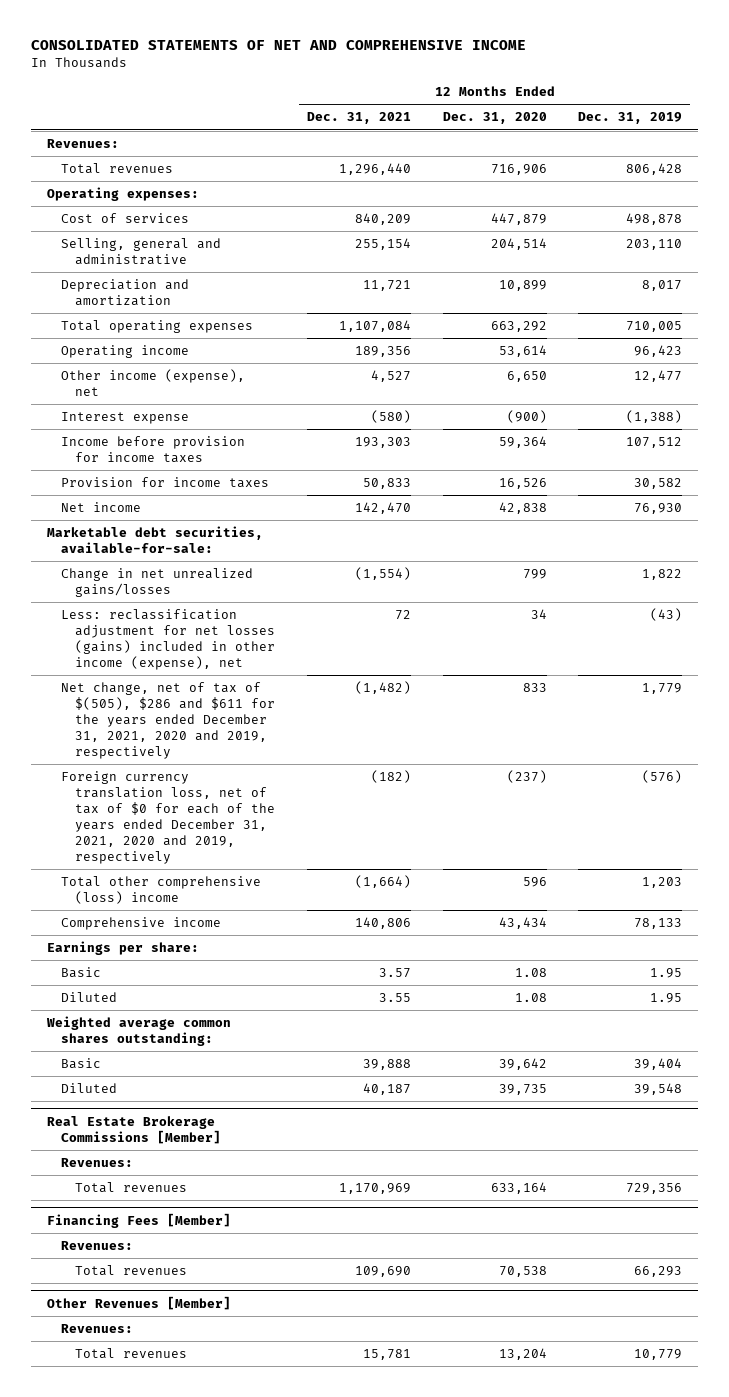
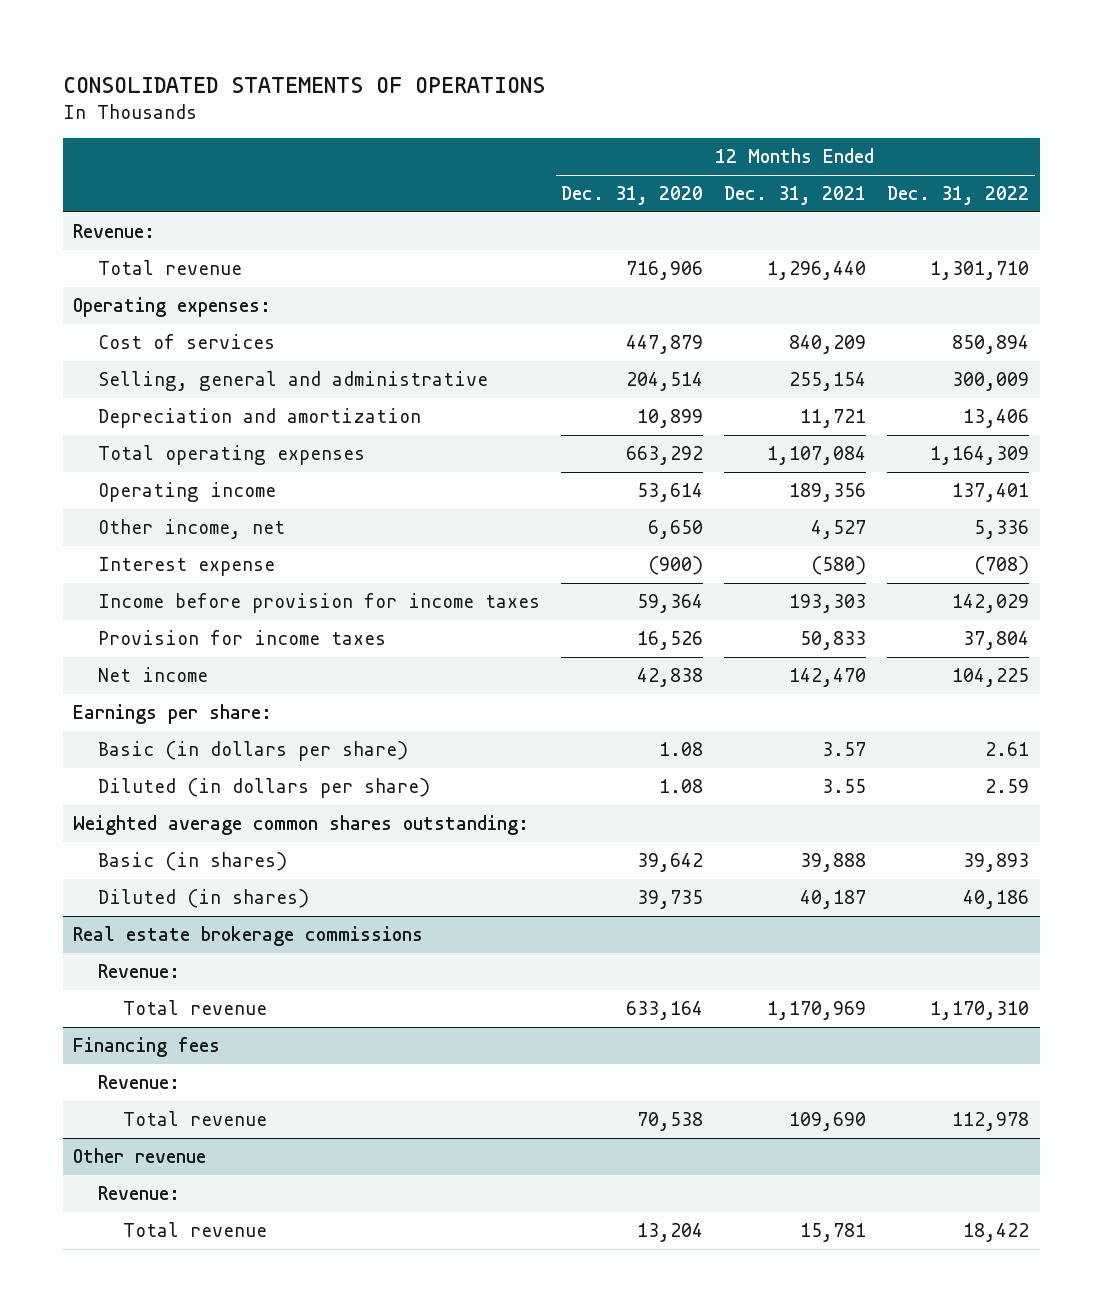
[30,40,526,51] CONSOLIDATED STATEMENTS OF NET AND COMPREHENSIVE INCOME -> [62,76,545,93] CONSOLIDATED STATEMENTS OF OPERATIONS
[578,112,683,125] Dec. 31, 2019 -> none
none -> [887,186,1030,206] Dec. 31, 2022
[46,139,119,149] Revenues: -> [73,224,156,239] Revenue:
[60,163,173,175] Total revenues -> [98,260,243,276] Total revenue
[60,369,245,396] Other income (expense), net -> [98,519,286,540] Other income, net
[46,526,263,553] Marketable debt securities, available-for-sale: -> none
[60,568,253,597] Change in net unrealized gains/losses -> none
[60,609,276,670] Less: reclassification adjustment for net losses (gains) included in other income (expense), net -> none
[60,682,276,759] Net change, net of tax of $(505), $286 and $611 for the years ended December 31, 2021, 2020 and 2019, respectively -> none
[60,771,276,864] Foreign currency translation loss, net of tax of $0 for each of the years ended December 31, 2021, 2020 and 2019, respectively -> none
[60,876,261,904] Total other comprehensive (loss) income -> none
[60,917,221,931] Comprehensive income -> none
[60,967,101,979] Basic -> [98,741,409,762] Basic (in dollars per share)
[60,992,117,1003] Diluted -> [98,778,431,799] Diluted (in dollars per share)
[60,1058,101,1070] Basic -> [98,852,288,872] Basic (in shares)
[60,1083,117,1094] Diluted -> [98,889,310,909] Diluted (in shares)
[46,1116,221,1144] Real Estate Brokerage Commissions [Member] -> [73,926,424,947] Real estate brokerage commissions
[60,1158,133,1168] Revenues: -> [98,964,181,979] Revenue:
[75,1182,188,1194] Total revenues -> [123,1000,268,1016] Total revenue
[46,1213,231,1229] Financing Fees [Member] -> [73,1037,221,1058] Financing fees
[60,1241,133,1251] Revenues: -> [98,1075,181,1090] Revenue:
[75,1265,188,1277] Total revenues -> [123,1111,268,1127] Total revenue
[46,1296,231,1311] Other Revenues [Member] -> [73,1148,207,1164] Other revenue
[60,1324,133,1334] Revenues: -> [98,1186,181,1201] Revenue:
[75,1348,188,1360] Total revenues -> [123,1222,268,1238] Total revenue

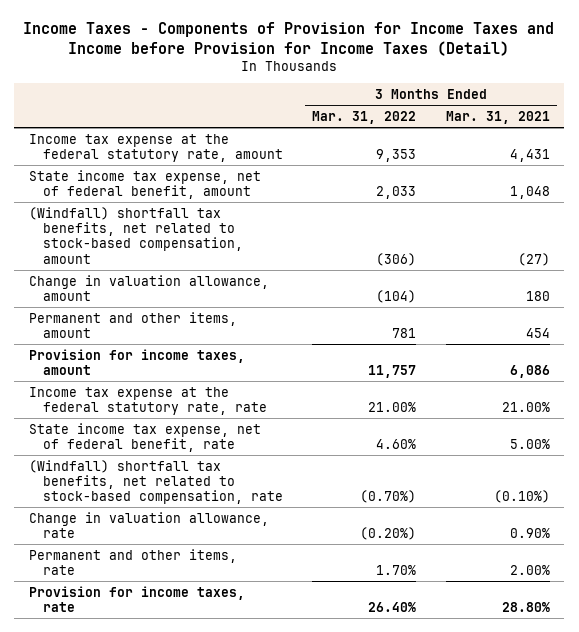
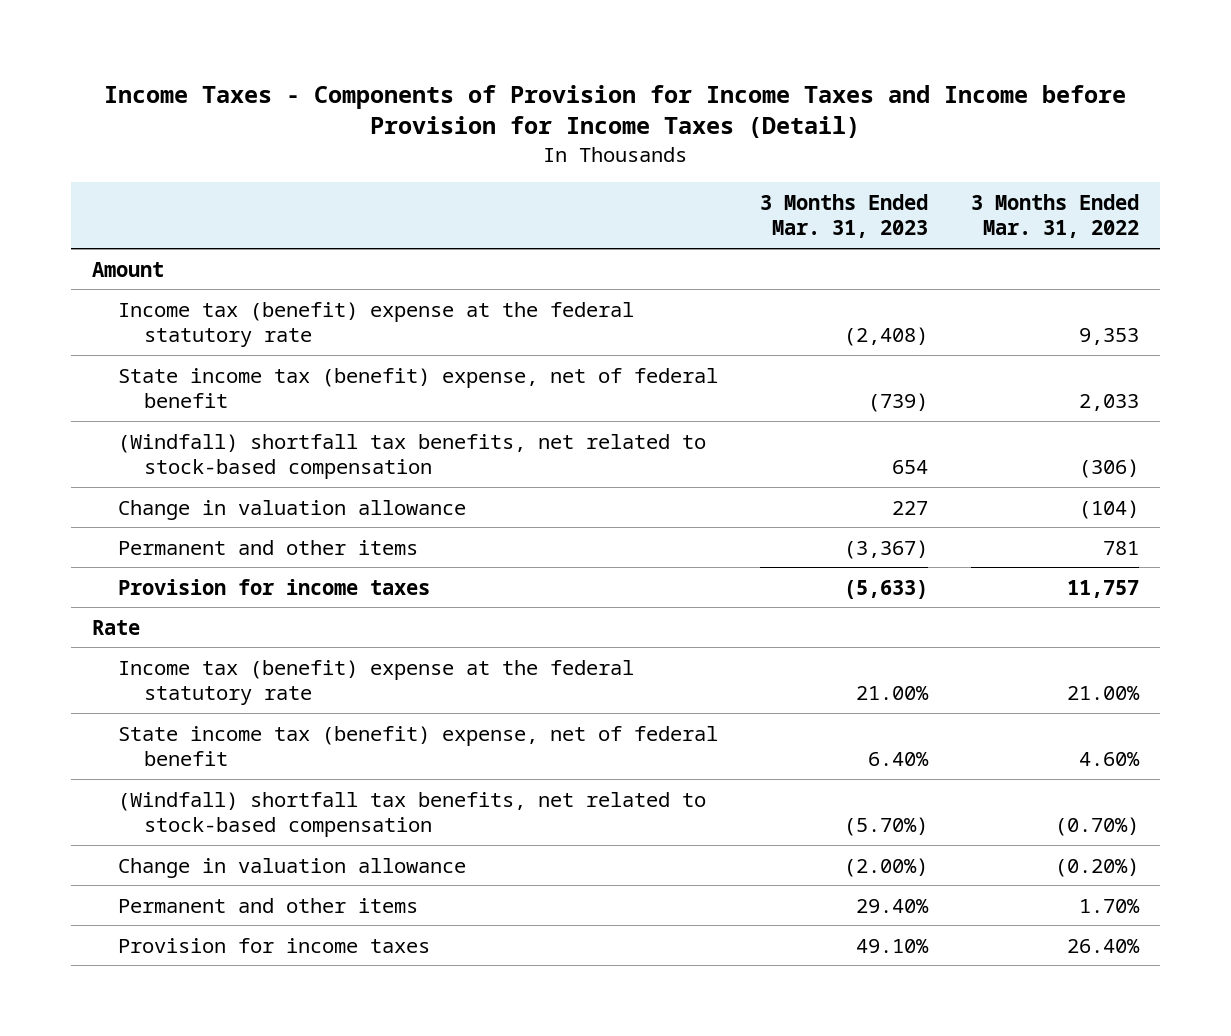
[445,110,550,124] Mar. 31, 2021 -> none
none -> [760,193,929,239] 3 Months Ended Mar. 31, 2023
none -> [92,261,165,277] Amount
[28,133,284,162] Income tax expense at the federal statutory rate, amount -> [117,301,634,348] Income tax (benefit) expense at the federal statutory rate
[28,169,261,199] State income tax expense, net of federal benefit, amount -> [117,367,718,409] State income tax (benefit) expense, net of federal benefit
[28,206,244,264] (Windfall) shortfall tax benefits, net related to stock-based compensation, amount -> [117,433,706,480] (Windfall) shortfall tax benefits, net related to stock-based compensation
[28,274,269,301] Change in valuation allowance, amount -> [117,499,466,520] Change in valuation allowance
[28,311,237,338] Permanent and other items, amount -> [117,539,418,555] Permanent and other items
[28,348,245,375] Provision for income taxes, amount -> [117,578,430,595] Provision for income taxes
none -> [92,619,141,635] Rate
[28,386,268,415] Income tax expense at the federal statutory rate, rate -> [117,659,634,706] Income tax (benefit) expense at the federal statutory rate
[28,422,261,452] State income tax expense, net of federal benefit, rate -> [117,725,718,767] State income tax (benefit) expense, net of federal benefit
[28,459,284,505] (Windfall) shortfall tax benefits, net related to stock-based compensation, rate -> [117,791,706,838] (Windfall) shortfall tax benefits, net related to stock-based compensation
[28,511,269,538] Change in valuation allowance, rate -> [117,857,466,878] Change in valuation allowance
[28,548,237,575] Permanent and other items, rate -> [117,897,418,913] Permanent and other items
[28,585,245,612] Provision for income taxes, rate -> [117,937,430,953] Provision for income taxes

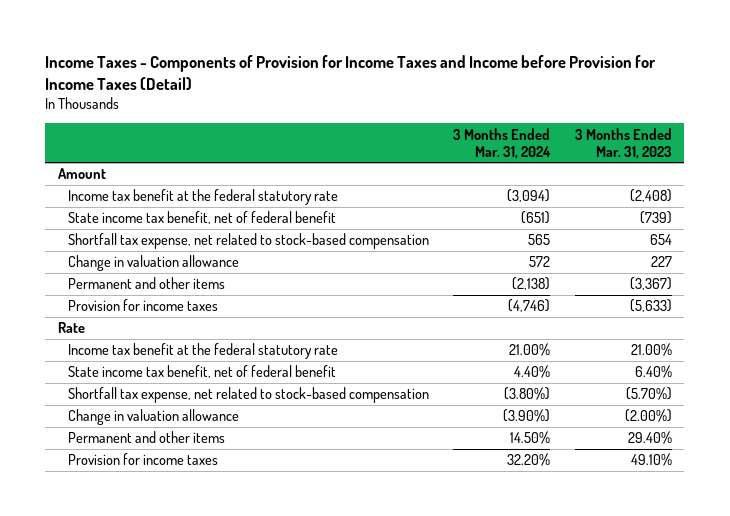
[970,193,1139,239] 3 Months Ended Mar. 31, 2022 -> none
none -> [453,127,552,159] 3 Months Ended Mar. 31, 2024
[117,301,634,348] Income tax (benefit) expense at the federal statutory rate -> [67,189,338,206] Income tax benefit at the federal statutory rate
[117,367,718,409] State income tax (benefit) expense, net of federal benefit -> [67,211,336,225] State income tax benefit, net of federal benefit
[117,433,706,480] (Windfall) shortfall tax benefits, net related to stock-based compensation -> [67,233,429,250] Shortfall tax expense, net related to stock-based compensation
[117,659,634,706] Income tax (benefit) expense at the federal statutory rate -> [67,343,338,360] Income tax benefit at the federal statutory rate
[117,725,718,767] State income tax (benefit) expense, net of federal benefit -> [67,365,336,379] State income tax benefit, net of federal benefit
[117,791,706,838] (Windfall) shortfall tax benefits, net related to stock-based compensation -> [67,387,429,404] Shortfall tax expense, net related to stock-based compensation

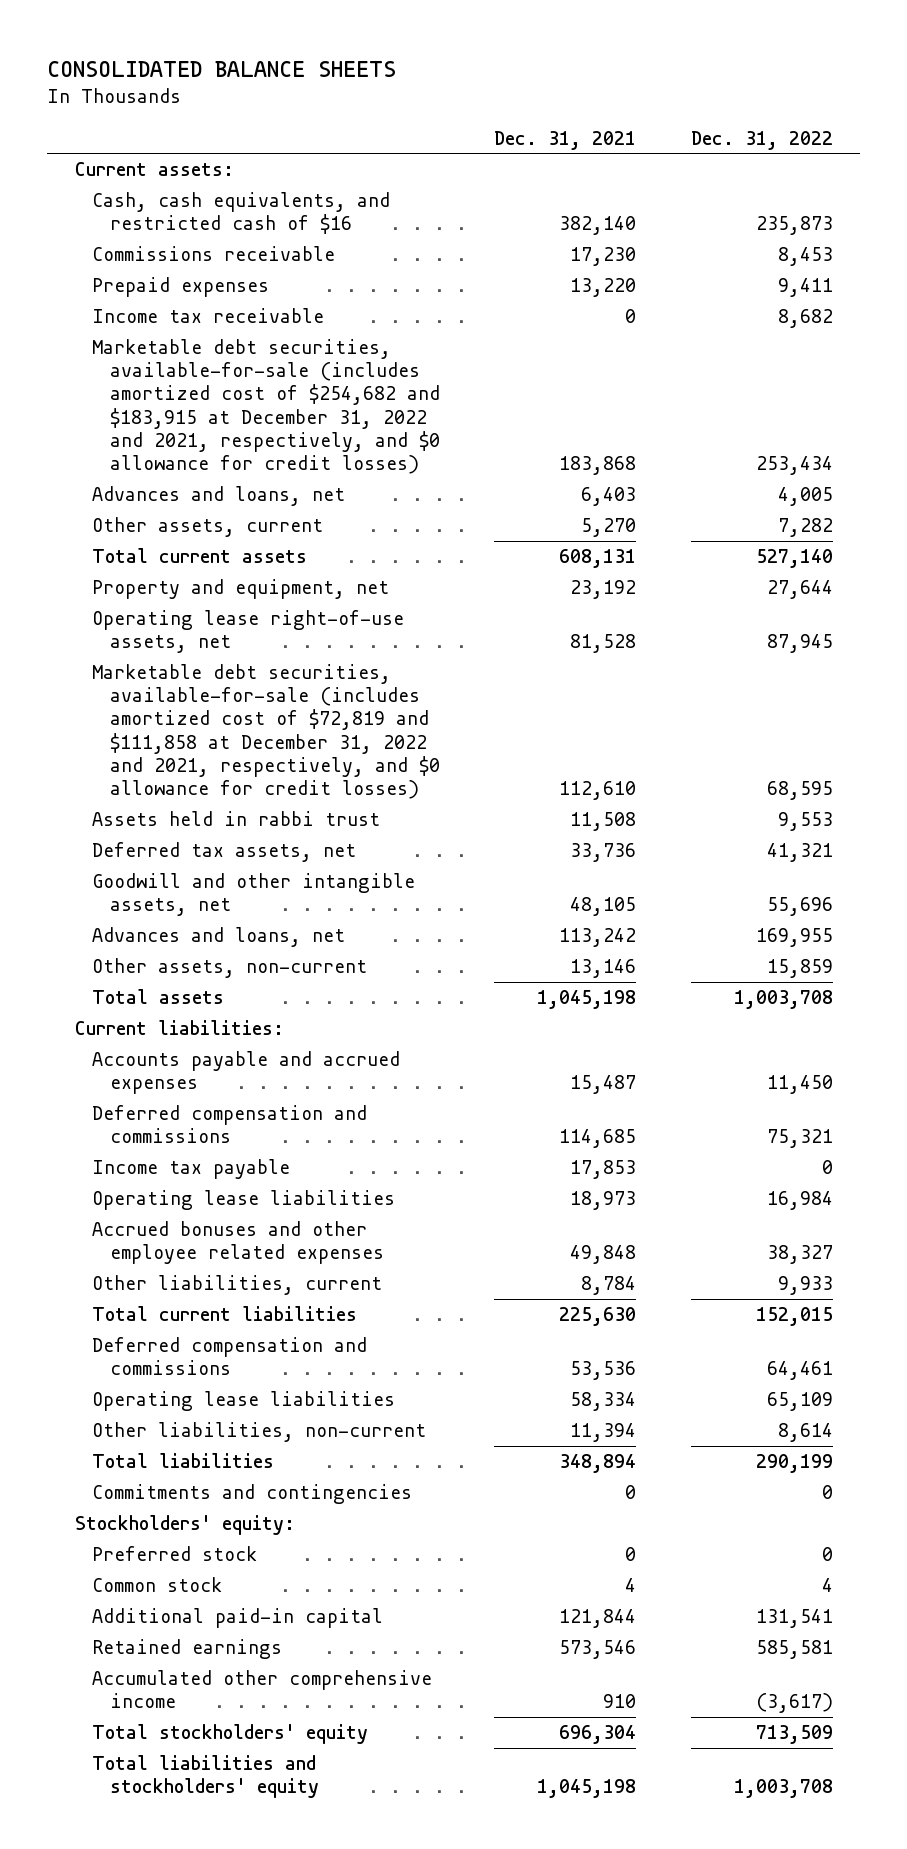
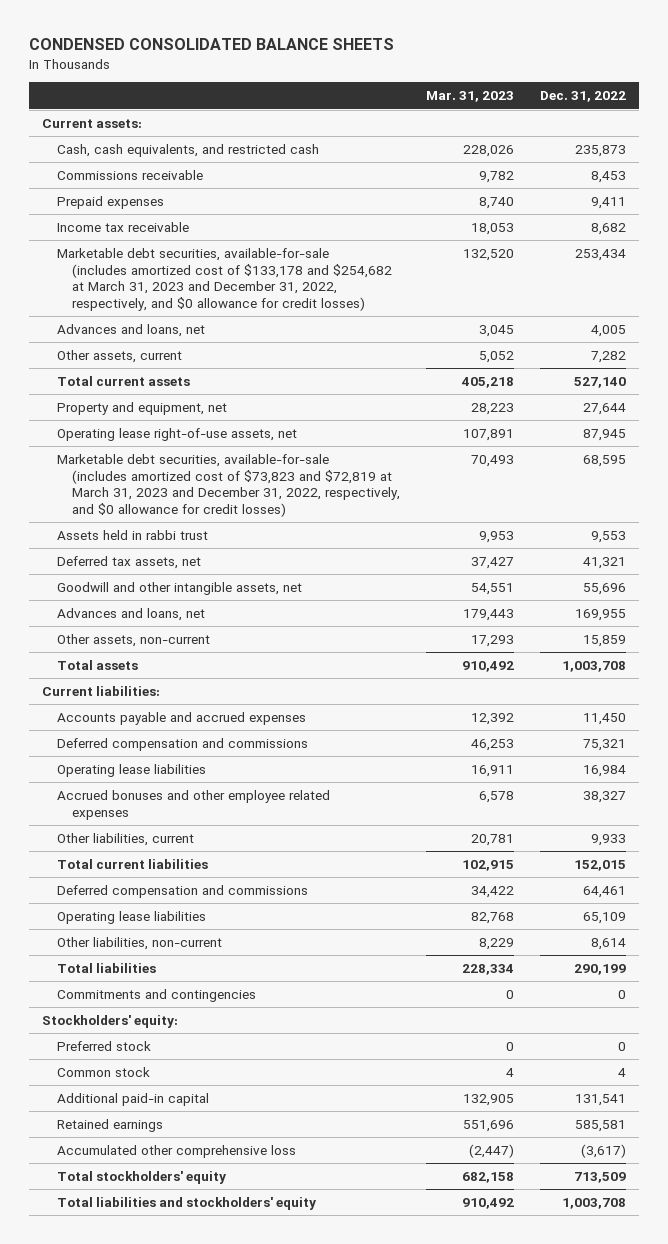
[47,61,397,78] CONSOLIDATED BALANCE SHEETS -> [28,38,394,51] CONDENSED CONSOLIDATED BALANCE SHEETS
[494,130,637,150] Dec. 31, 2021 -> none
none -> [426,91,515,103] Mar. 31, 2023
[92,191,391,235] Cash, cash equivalents, and restricted cash of $16 -> [56,144,319,158] Cash, cash equivalents, and restricted cash
[92,338,440,475] Marketable debt securities, available-for-sale (includes amortized cost of $254,682 and $183,915 at December 31, 2022 and 2021, respectively, and $0 allowance for credit losses) -> [56,248,393,311] Marketable debt securities, available-for-sale (includes amortized cost of $133,178 and $254,682 at March 31, 2023 and December 31, 2022, respectively, and $0 allowance for credit losses)
[92,663,440,800] Marketable debt securities, available-for-sale (includes amortized cost of $72,819 and $111,858 at December 31, 2022 and 2021, respectively, and $0 allowance for credit losses) -> [56,454,401,517] Marketable debt securities, available-for-sale (includes amortized cost of $73,823 and $72,819 at March 31, 2023 and December 31, 2022, respectively, and $0 allowance for credit losses)
[92,1158,291,1179] Income tax payable -> none
[92,1669,433,1709] Accumulated other comprehensive income -> [56,1145,296,1159] Accumulated other comprehensive loss

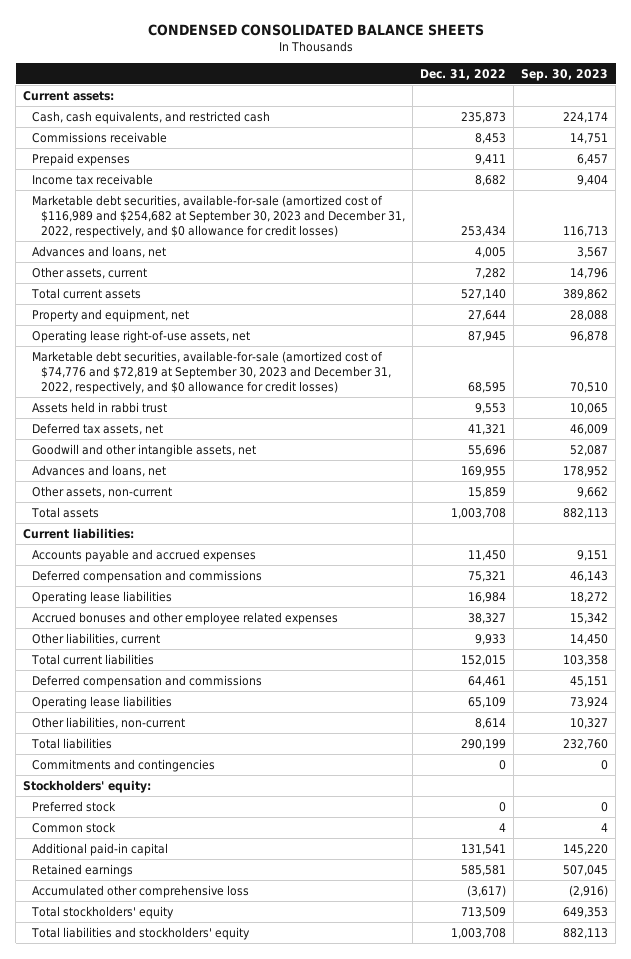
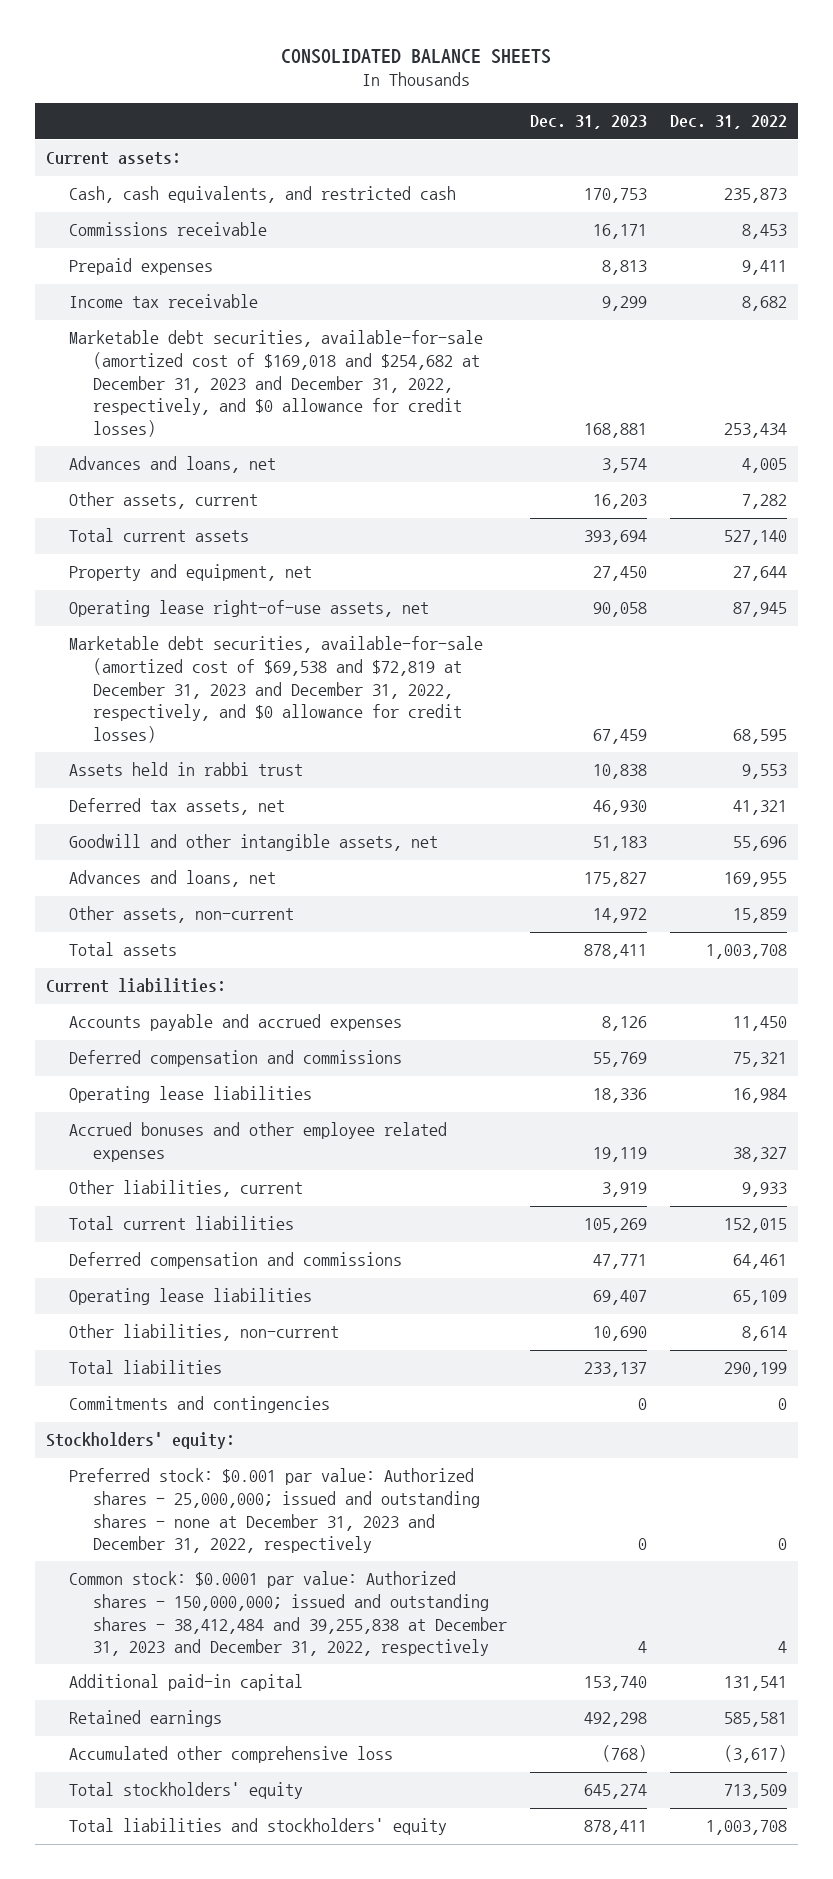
[147,23,484,36] CONDENSED CONSOLIDATED BALANCE SHEETS -> [281,48,552,64] CONSOLIDATED BALANCE SHEETS
[521,68,609,81] Sep. 30, 2023 -> none
none -> [529,115,647,130] Dec. 31, 2023
[32,194,406,238] Marketable debt securities, available-for-sale (amortized cost of $116,989 and $254,682 at September 30, 2023 and December 31, 2022, respectively, and $0 allowance for credit losses) -> [69,330,484,437] Marketable debt securities, available-for-sale (amortized cost of $169,018 and $254,682 at December 31, 2023 and December 31, 2022, respectively, and $0 allowance for credit losses)
[32,350,392,394] Marketable debt securities, available-for-sale (amortized cost of $74,776 and $72,819 at September 30, 2023 and December 31, 2022, respectively, and $0 allowance for credit losses) -> [69,636,484,743] Marketable debt securities, available-for-sale (amortized cost of $69,538 and $72,819 at December 31, 2023 and December 31, 2022, respectively, and $0 allowance for credit losses)
[32,800,117,812] Preferred stock -> [69,1468,480,1554] Preferred stock: $0.001 par value: Authorized shares - 25,000,000; issued and outstanding shares - none at December 31, 2023 and December 31, 2022, respectively
[32,821,117,833] Common stock -> [69,1571,507,1657] Common stock: $0.0001 par value: Authorized shares - 150,000,000; issued and outstanding shares - 38,412,484 and 39,255,838 at December 31, 2023 and December 31, 2022, respectively

